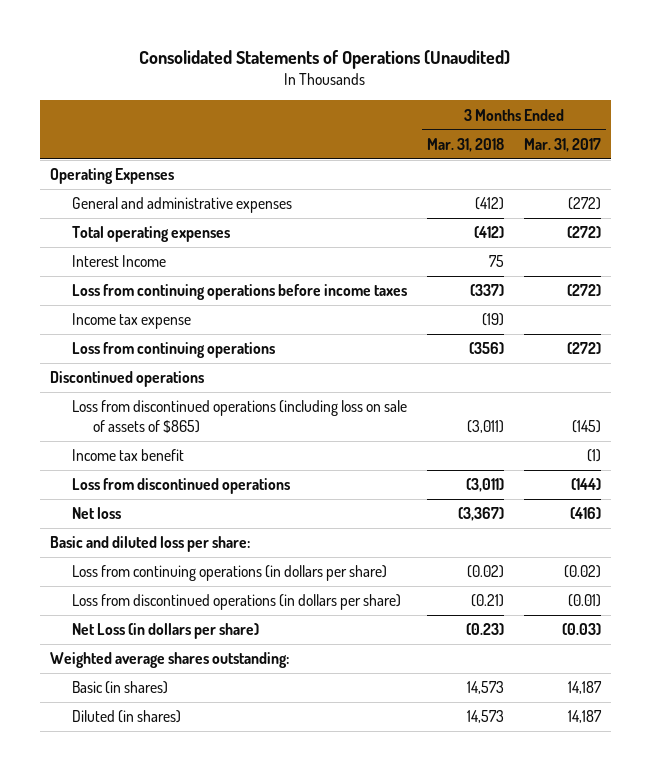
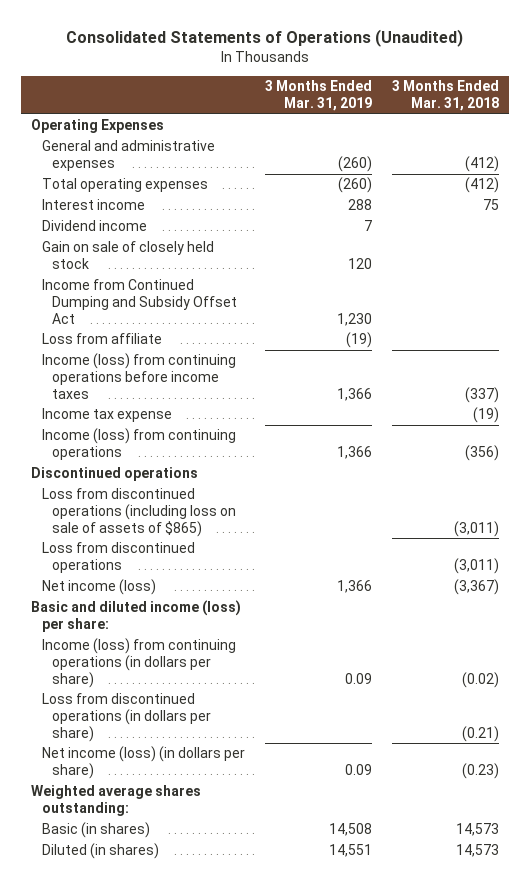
[523,137,601,152] Mar. 31, 2017 -> none
none -> [264,80,372,112] 3 Months Ended Mar. 31, 2019
[71,255,166,268] Interest Income -> [41,199,145,211] Interest income
none -> [41,220,147,232] Dividend income
none -> [41,241,214,270] Gain on sale of closely held stock
none -> [41,279,238,325] Income from Continued Dumping and Subsidy Offset Act
none -> [41,333,162,345] Loss from affiliate
[71,284,407,301] Loss from continuing operations before income taxes -> [41,353,236,400] Income (loss) from continuing operations before income taxes
[71,342,275,359] Loss from continuing operations -> [41,428,236,461] Income (loss) from continuing operations
[71,449,184,462] Income tax benefit -> none
[71,507,121,520] Net loss -> [41,579,156,596] Net income (loss)
[49,536,250,553] Basic and diluted loss per share: -> [31,600,242,633] Basic and diluted income (loss) per share:
[71,565,387,582] Loss from continuing operations (in dollars per share) -> [41,638,236,689] Income (loss) from continuing operations (in dollars per share)
[71,623,259,640] Net Loss (in dollars per share) -> [41,746,245,780] Net income (loss) (in dollars per share)

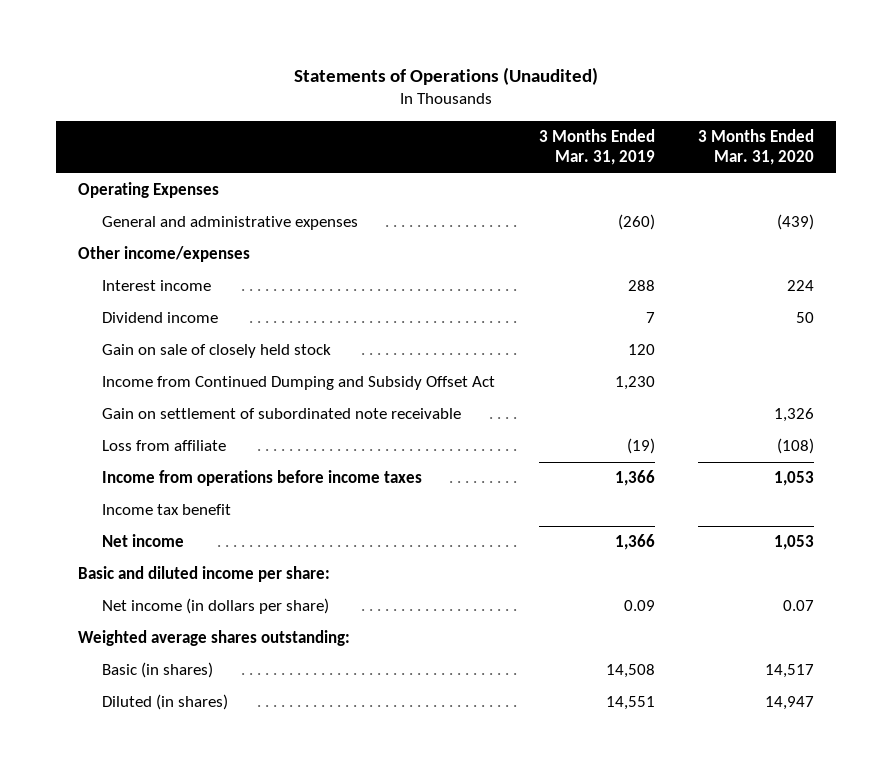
[66,28,464,47] Consolidated Statements of Operations (Unaudited) -> [293,66,598,85] Statements of Operations (Unaudited)
[392,80,500,112] 3 Months Ended Mar. 31, 2018 -> none
none -> [698,129,815,166] 3 Months Ended Mar. 31, 2020
[41,178,208,193] Total operating expenses -> none
none -> [77,246,250,263] Other income/expenses
none -> [102,408,462,420] Gain on settlement of subordinated note receivable
[41,428,236,461] Income (loss) from continuing operations -> none
[31,467,199,482] Discontinued operations -> none
[41,488,237,538] Loss from discontinued operations (including loss on sale of assets of $865) -> none
[41,542,195,574] Loss from discontinued operations -> none
[41,638,236,689] Income (loss) from continuing operations (in dollars per share) -> none
[41,693,212,743] Loss from discontinued operations (in dollars per share) -> none
[41,353,236,400] Income (loss) from continuing operations before income taxes -> [102,470,423,487] Income from operations before income taxes
[41,408,172,423] Income tax expense -> [102,504,232,516] Income tax benefit
[41,579,156,596] Net income (loss) -> [102,534,185,548] Net income
[31,600,242,633] Basic and diluted income (loss) per share: -> [77,566,330,583] Basic and diluted income per share:
[41,746,245,780] Net income (loss) (in dollars per share) -> [102,598,330,615] Net income (in dollars per share)

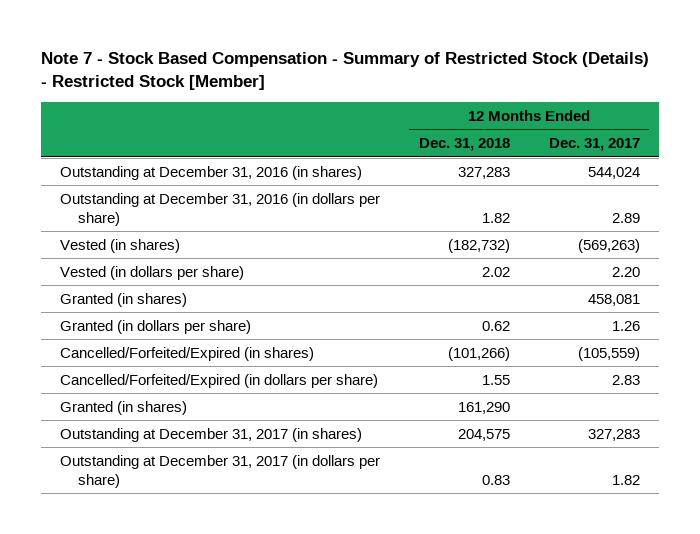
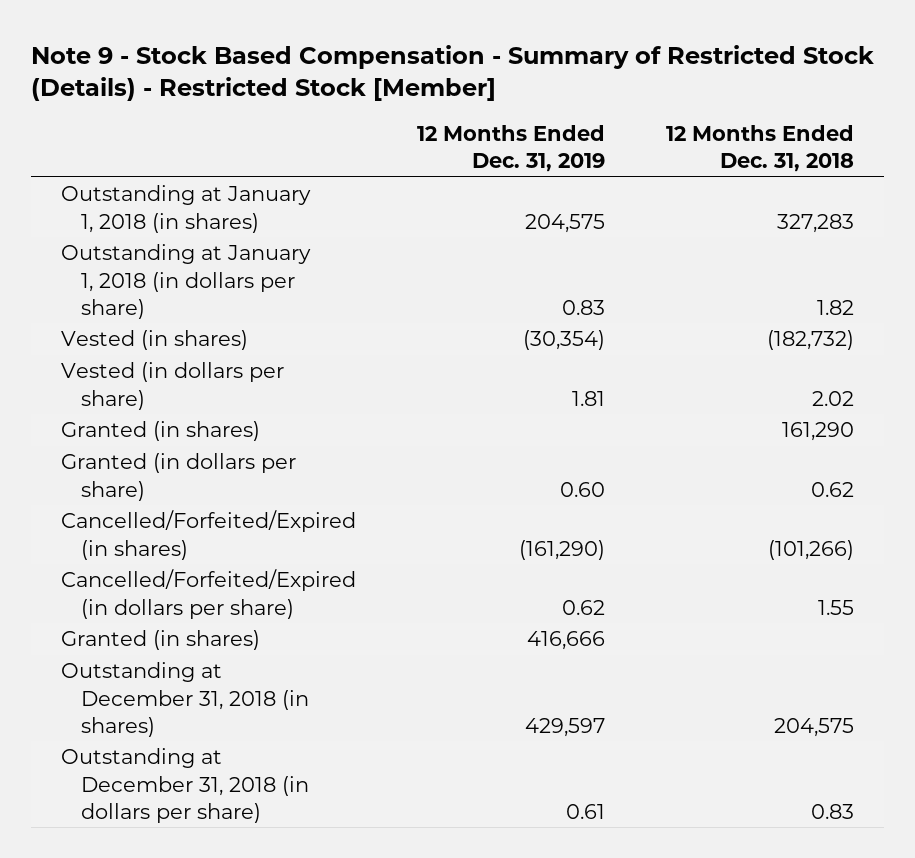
[41,52,650,91] Note 7 - Stock Based Compensation - Summary of Restricted Stock (Details) - Restricted Stock [Member] -> [31,44,875,102] Note 9 - Stock Based Compensation - Summary of Restricted Stock (Details) - Restricted Stock [Member]
[548,138,640,152] Dec. 31, 2017 -> none
none -> [417,124,606,173] 12 Months Ended Dec. 31, 2019
[60,165,363,180] Outstanding at December 31, 2016 (in shares) -> [61,185,312,233] Outstanding at January 1, 2018 (in shares)
[60,192,381,226] Outstanding at December 31, 2016 (in dollars per share) -> [61,244,312,319] Outstanding at January 1, 2018 (in dollars per share)
[60,400,188,415] Granted (in shares) -> [61,421,261,442] Granted (in shares)
[60,292,188,307] Granted (in shares) -> [61,630,261,651] Granted (in shares)
[60,427,363,442] Outstanding at December 31, 2017 (in shares) -> [61,662,310,737] Outstanding at December 31, 2018 (in shares)
[60,454,381,488] Outstanding at December 31, 2017 (in dollars per share) -> [61,748,310,823] Outstanding at December 31, 2018 (in dollars per share)

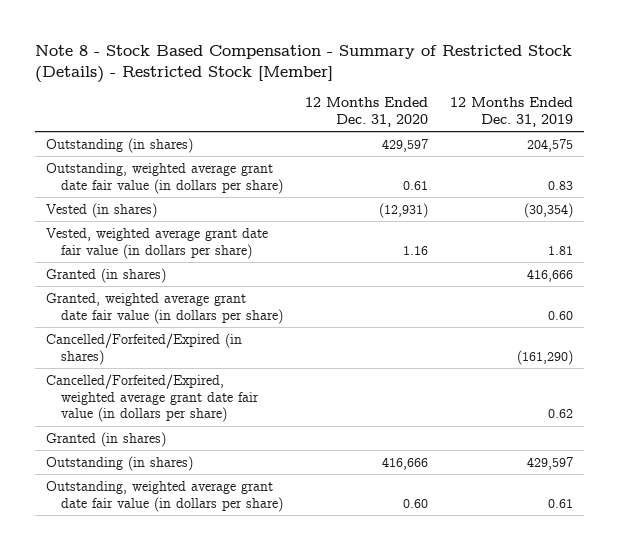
[31,44,875,102] Note 9 - Stock Based Compensation - Summary of Restricted Stock (Details) - Restricted Stock [Member] -> [35,45,573,83] Note 8 - Stock Based Compensation - Summary of Restricted Stock (Details) - Restricted Stock [Member]
[665,124,854,173] 12 Months Ended Dec. 31, 2018 -> none
none -> [304,97,428,127] 12 Months Ended Dec. 31, 2020
[61,185,312,233] Outstanding at January 1, 2018 (in shares) -> [46,137,194,153] Outstanding (in shares)
[61,244,312,319] Outstanding at January 1, 2018 (in dollars per share) -> [46,162,283,194] Outstanding, weighted average grant date fair value (in dollars per share)
[61,453,297,501] Granted (in dollars per share) -> none
[61,569,357,619] Cancelled/Forfeited/Expired (in dollars per share) -> none
[61,362,285,410] Vested (in dollars per share) -> [46,227,269,259] Vested, weighted average grant date fair value (in dollars per share)
none -> [46,292,283,324] Granted, weighted average grant date fair value (in dollars per share)
[61,510,357,560] Cancelled/Forfeited/Expired (in shares) -> [46,332,243,365] Cancelled/Forfeited/Expired (in shares)
none -> [46,373,259,423] Cancelled/Forfeited/Expired, weighted average grant date fair value (in dollars per share)
[61,421,261,442] Granted (in shares) -> [46,431,167,447] Granted (in shares)
[61,662,310,737] Outstanding at December 31, 2018 (in shares) -> [46,455,194,471] Outstanding (in shares)
[61,748,310,823] Outstanding at December 31, 2018 (in dollars per share) -> [46,480,283,512] Outstanding, weighted average grant date fair value (in dollars per share)

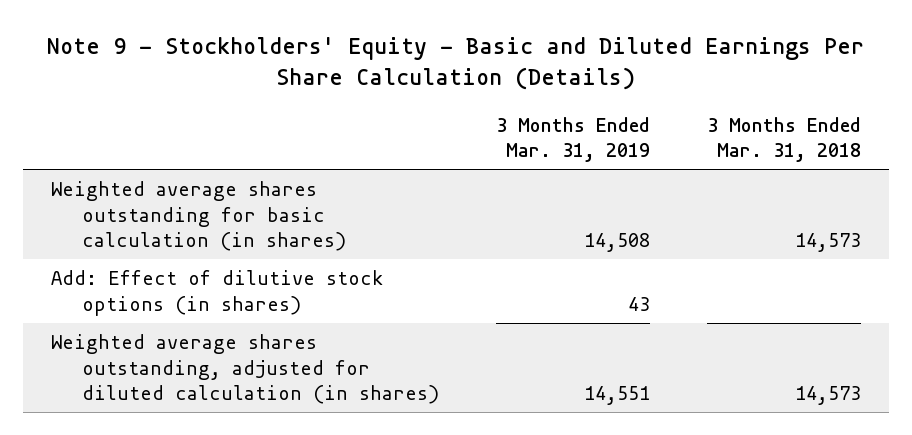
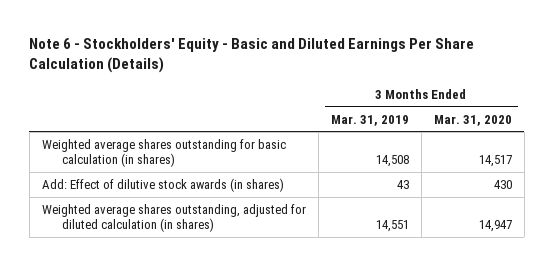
[46,36,864,91] Note 9 - Stockholders' Equity - Basic and Diluted Earnings Per Share Calculation (Details) -> [29,38,475,74] Note 6 - Stockholders' Equity - Basic and Diluted Earnings Per Share Calculation (Details)
[706,116,861,163] 3 Months Ended Mar. 31, 2018 -> none
none -> [433,114,512,126] Mar. 31, 2020
[50,270,383,316] Add: Effect of dilutive stock options (in shares) -> [41,177,284,192] Add: Effect of dilutive stock awards (in shares)

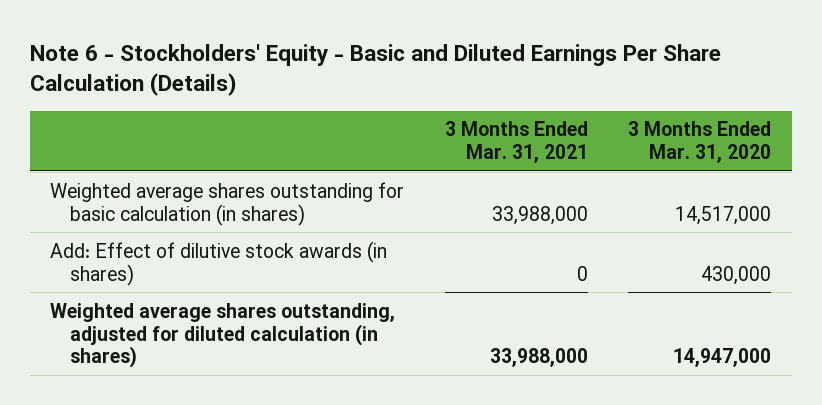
[330,114,409,126] Mar. 31, 2019 -> none
none -> [444,121,588,164] 3 Months Ended Mar. 31, 2021
[478,155,512,168] 14,517 -> [675,205,772,225] 14,517,000
[493,179,512,189] 430 -> [701,265,772,285] 430,000
[478,220,512,233] 14,947 -> [673,348,772,368] 14,947,000

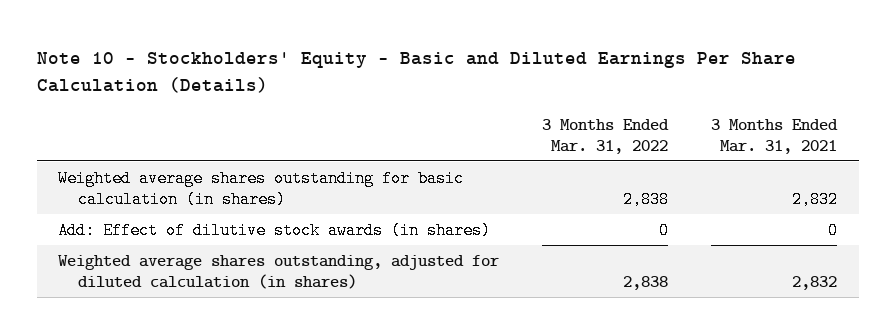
[30,43,722,96] Note 6 - Stockholders' Equity - Basic and Diluted Earnings Per Share Calculation (Details) -> [36,52,796,94] Note 10 - Stockholders' Equity - Basic and Diluted Earnings Per Share Calculation (Details)
[628,121,772,164] 3 Months Ended Mar. 31, 2020 -> none
none -> [542,118,670,154] 3 Months Ended Mar. 31, 2022
[491,205,588,225] 33,988,000 -> [792,190,839,208] 2,832
[489,348,588,368] 33,988,000 -> [792,275,838,290] 2,832

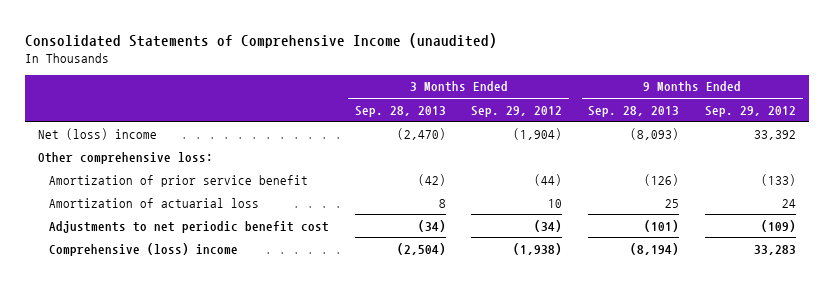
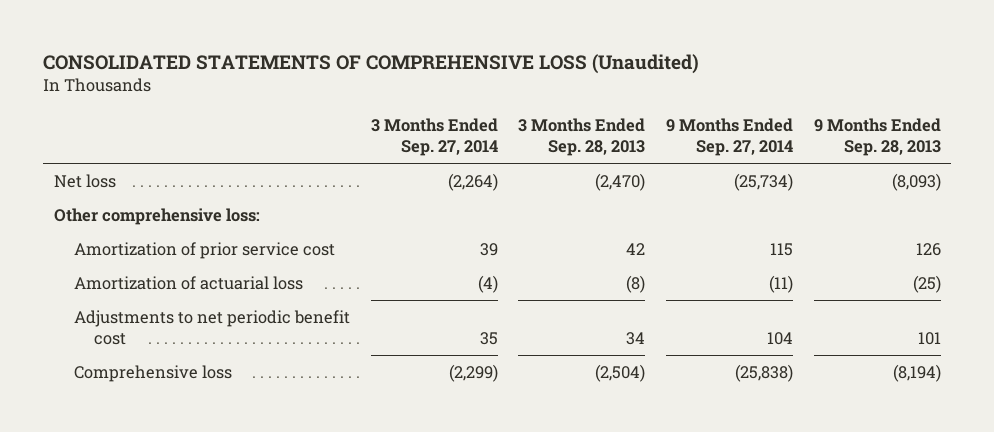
[24,32,497,48] Consolidated Statements of Comprehensive Income (unaudited) -> [43,53,700,74] CONSOLIDATED STATEMENTS OF COMPREHENSIVE LOSS (Unaudited)
[471,105,563,117] Sep. 29, 2012 -> none
[705,105,797,117] Sep. 29, 2012 -> none
none -> [370,117,498,156] 3 Months Ended Sep. 27, 2014
none -> [666,117,794,156] 9 Months Ended Sep. 27, 2014
[37,127,157,140] Net (loss) income -> [53,174,116,189] Net loss
[48,174,308,187] Amortization of prior service benefit -> [73,242,335,260] Amortization of prior service cost
[417,173,446,186] (42) -> [626,243,646,256] 42
[644,173,680,186] (126) -> [915,243,941,257] 126
[438,198,446,208] 8 -> [626,275,646,294] (8)
[665,198,680,208] 25 -> [912,275,941,294] (25)
[417,219,446,232] (34) -> [626,332,646,346] 34
[644,219,680,232] (101) -> [917,332,941,346] 101
[48,242,238,256] Comprehensive (loss) income -> [73,365,232,383] Comprehensive loss

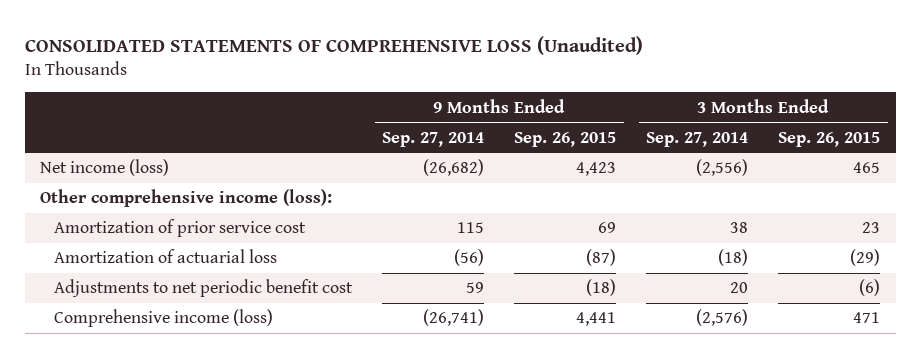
[518,117,646,156] 3 Months Ended Sep. 28, 2013 -> none
[813,117,941,156] 9 Months Ended Sep. 28, 2013 -> none
none -> [514,131,617,147] Sep. 26, 2015
none -> [778,131,881,147] Sep. 26, 2015
[53,174,116,189] Net loss -> [40,159,170,177] Net income (loss)
[447,173,498,192] (2,264) -> [696,159,749,177] (2,556)
[734,173,794,192] (25,734) -> [423,159,485,177] (26,682)
[53,208,260,226] Other comprehensive loss: -> [40,189,333,208] Other comprehensive income (loss):
[479,243,498,257] 39 -> [730,222,749,234] 38
[477,275,498,294] (4) -> [718,249,749,267] (18)
[769,275,794,294] (11) -> [454,249,485,267] (56)
[479,332,498,346] 35 -> [730,282,749,294] 20
[767,332,794,346] 104 -> [466,282,485,294] 59
[73,365,232,383] Comprehensive loss -> [54,309,274,328] Comprehensive income (loss)
[448,364,498,383] (2,299) -> [696,309,749,327] (2,576)
[735,364,794,383] (25,838) -> [423,309,485,327] (26,741)

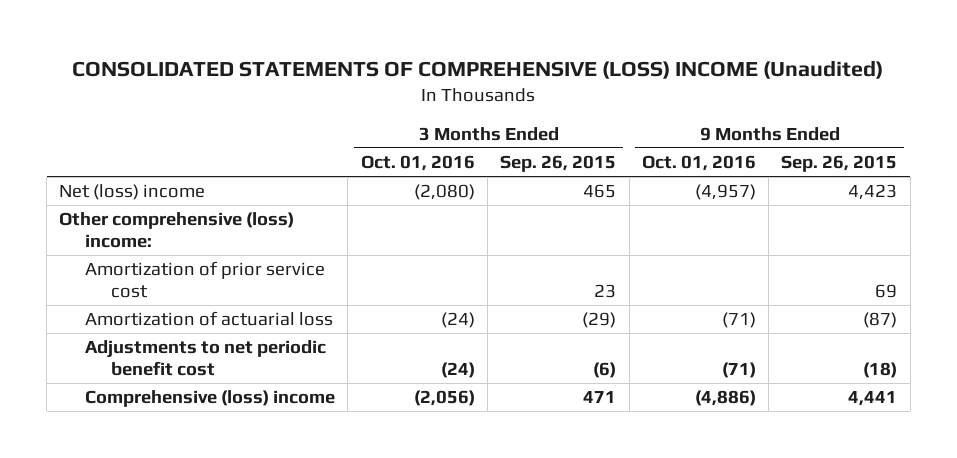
[25,35,644,55] CONSOLIDATED STATEMENTS OF COMPREHENSIVE LOSS (Unaudited) -> [72,59,884,79] CONSOLIDATED STATEMENTS OF COMPREHENSIVE (LOSS) INCOME (Unaudited)
[382,131,485,147] Sep. 27, 2014 -> none
[646,131,749,147] Sep. 27, 2014 -> none
none -> [360,155,475,172] Oct. 01, 2016
none -> [641,155,756,172] Oct. 01, 2016
[40,159,170,177] Net income (loss) -> [59,184,206,201] Net (loss) income
[40,189,333,208] Other comprehensive income (loss): -> [59,212,295,249] Other comprehensive (loss) income:
[54,309,274,328] Comprehensive income (loss) -> [85,390,336,408] Comprehensive (loss) income

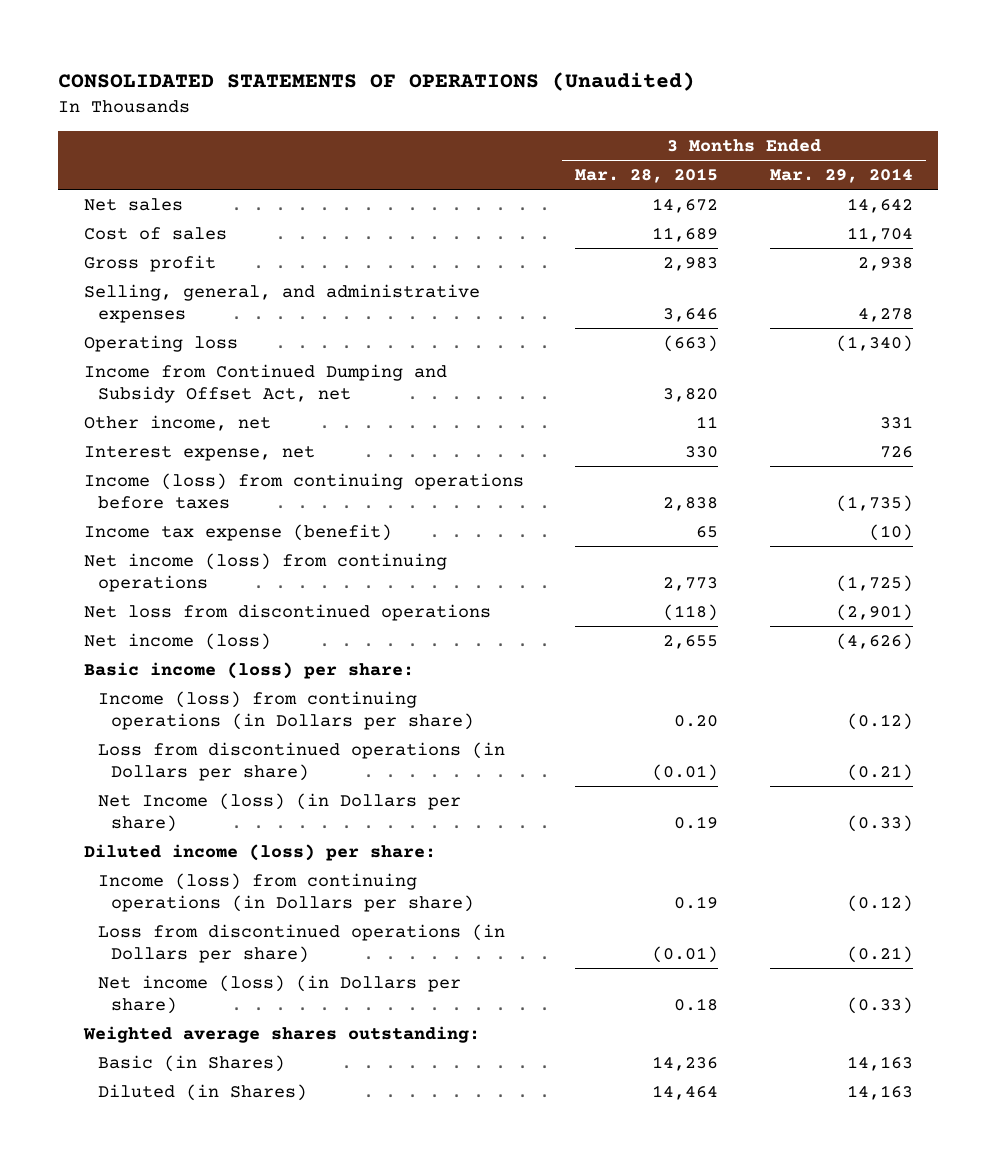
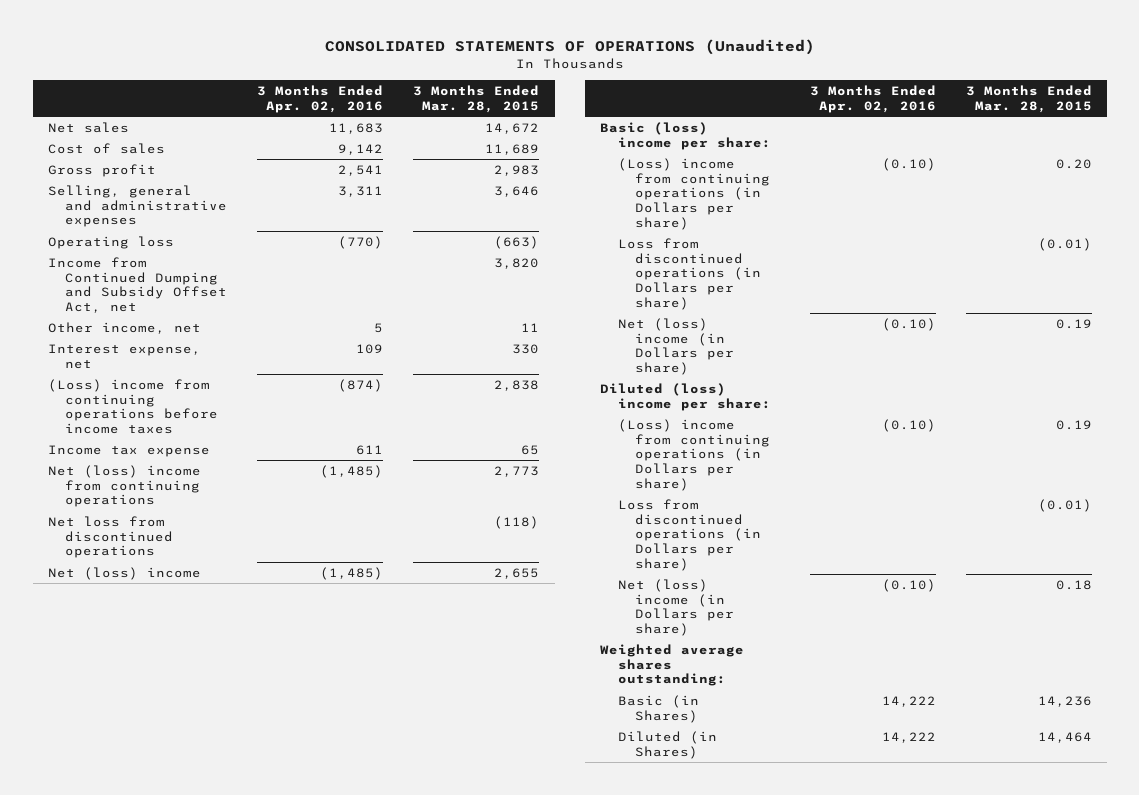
[769,168,913,184] Mar. 29, 2014 -> none
none -> [257,84,384,113] 3 Months Ended Apr. 02, 2016
[83,283,480,323] Selling, general, and administrative expenses -> [47,184,228,228] Selling, general and administrative expenses
[83,472,524,509] Income (loss) from continuing operations before taxes -> [47,378,219,434] (Loss) income from continuing operations before income taxes
[83,523,392,541] Income tax expense (benefit) -> [47,444,210,457] Income tax expense
[83,552,447,592] Net income (loss) from continuing operations -> [47,464,201,508] Net (loss) income from continuing operations
[83,632,271,650] Net income (loss) -> [47,566,201,580] Net (loss) income
[83,661,414,679] Basic income (loss) per share: -> [599,121,771,150] Basic (loss) income per share:
[97,690,475,730] Income (loss) from continuing operations (in Dollars per share) -> [617,157,771,230] (Loss) income from continuing operations (in Dollars per share)
[97,792,461,832] Net Income (loss) (in Dollars per share) -> [617,317,735,375] Net (loss) income (in Dollars per share)
[83,843,436,861] Diluted income (loss) per share: -> [599,382,771,411] Diluted (loss) income per share:
[97,872,475,912] Income (loss) from continuing operations (in Dollars per share) -> [617,418,771,491] (Loss) income from continuing operations (in Dollars per share)
[97,974,461,1014] Net income (loss) (in Dollars per share) -> [617,578,735,636] Net (loss) income (in Dollars per share)

